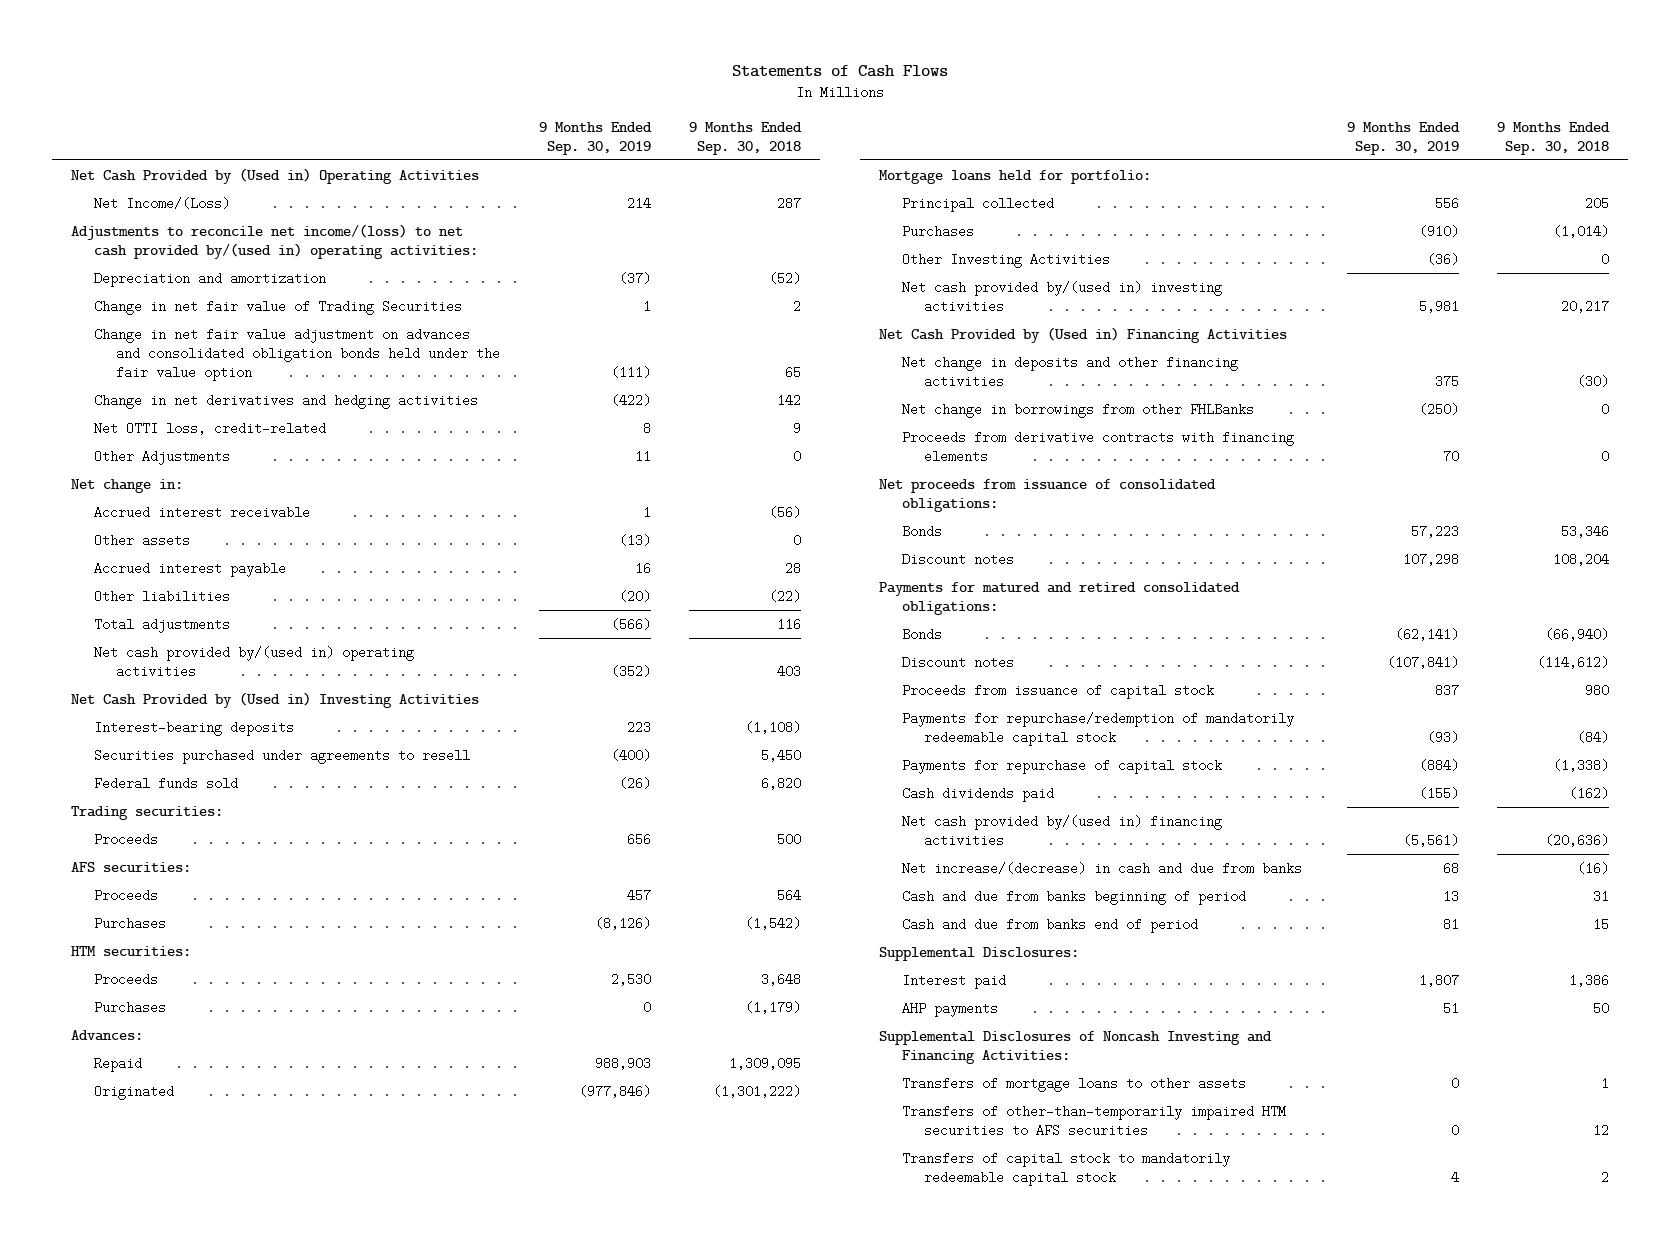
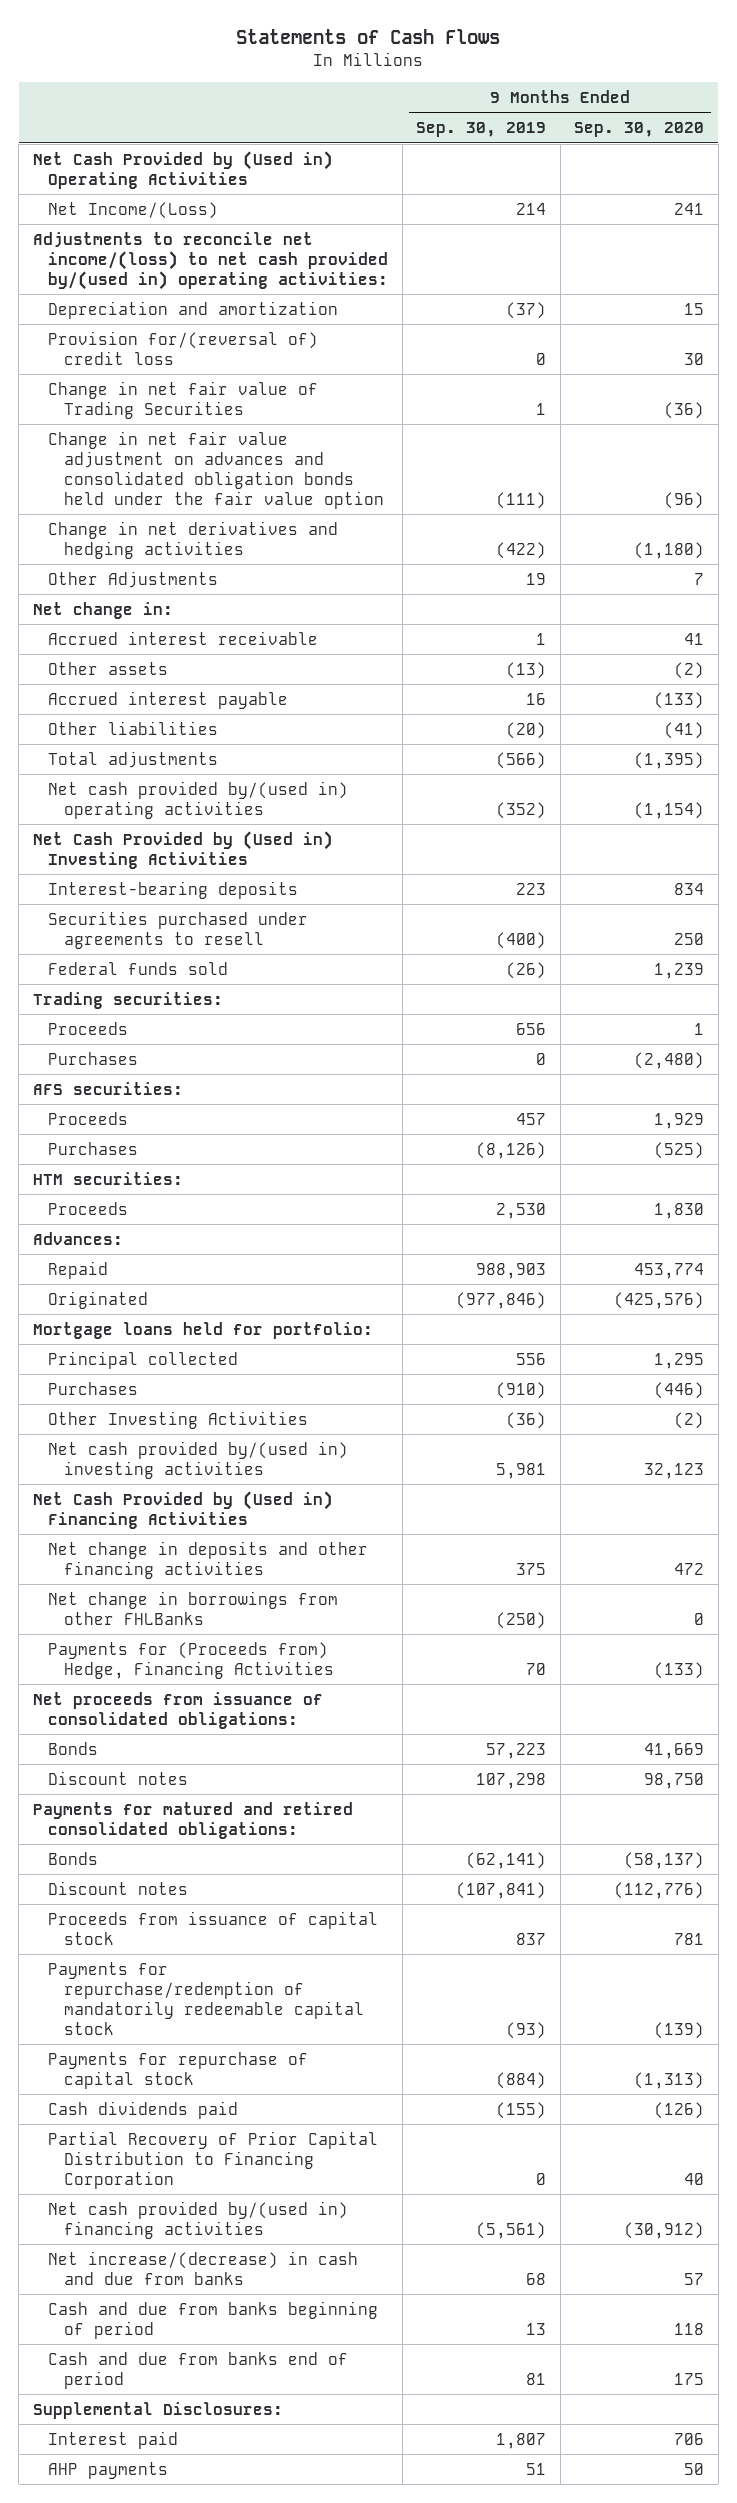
[689,121,803,155] 9 Months Ended Sep. 30, 2018 -> none
none -> [574,122,705,138] Sep. 30, 2020
none -> [48,330,319,365] Provision for/(reversal of) credit loss
[93,421,326,435] Net OTTI loss, credit-related -> none
[634,449,651,463] 11 -> [526,572,547,585] 19
[93,1000,166,1014] Purchases -> [48,1051,139,1065] Purchases
[901,430,1294,463] Proceeds from derivative contracts with financing elements -> none
none -> [48,1641,334,1679] Payments for (Proceeds from) Hedge, Financing Activities
none -> [48,2130,379,2189] Partial Recovery of Prior Capital Distribution to Financing Corporation
[879,1030,1273,1064] Supplemental Disclosures of Noncash Investing and Financing Activities: -> none
[901,1076,1246,1092] Transfers of mortgage loans to other assets -> none
[901,1104,1286,1137] Transfers of other-than-temporarily impaired HTM securities to AFS securities -> none
[901,1151,1230,1186] Transfers of capital stock to mandatorily redeemable capital stock -> none

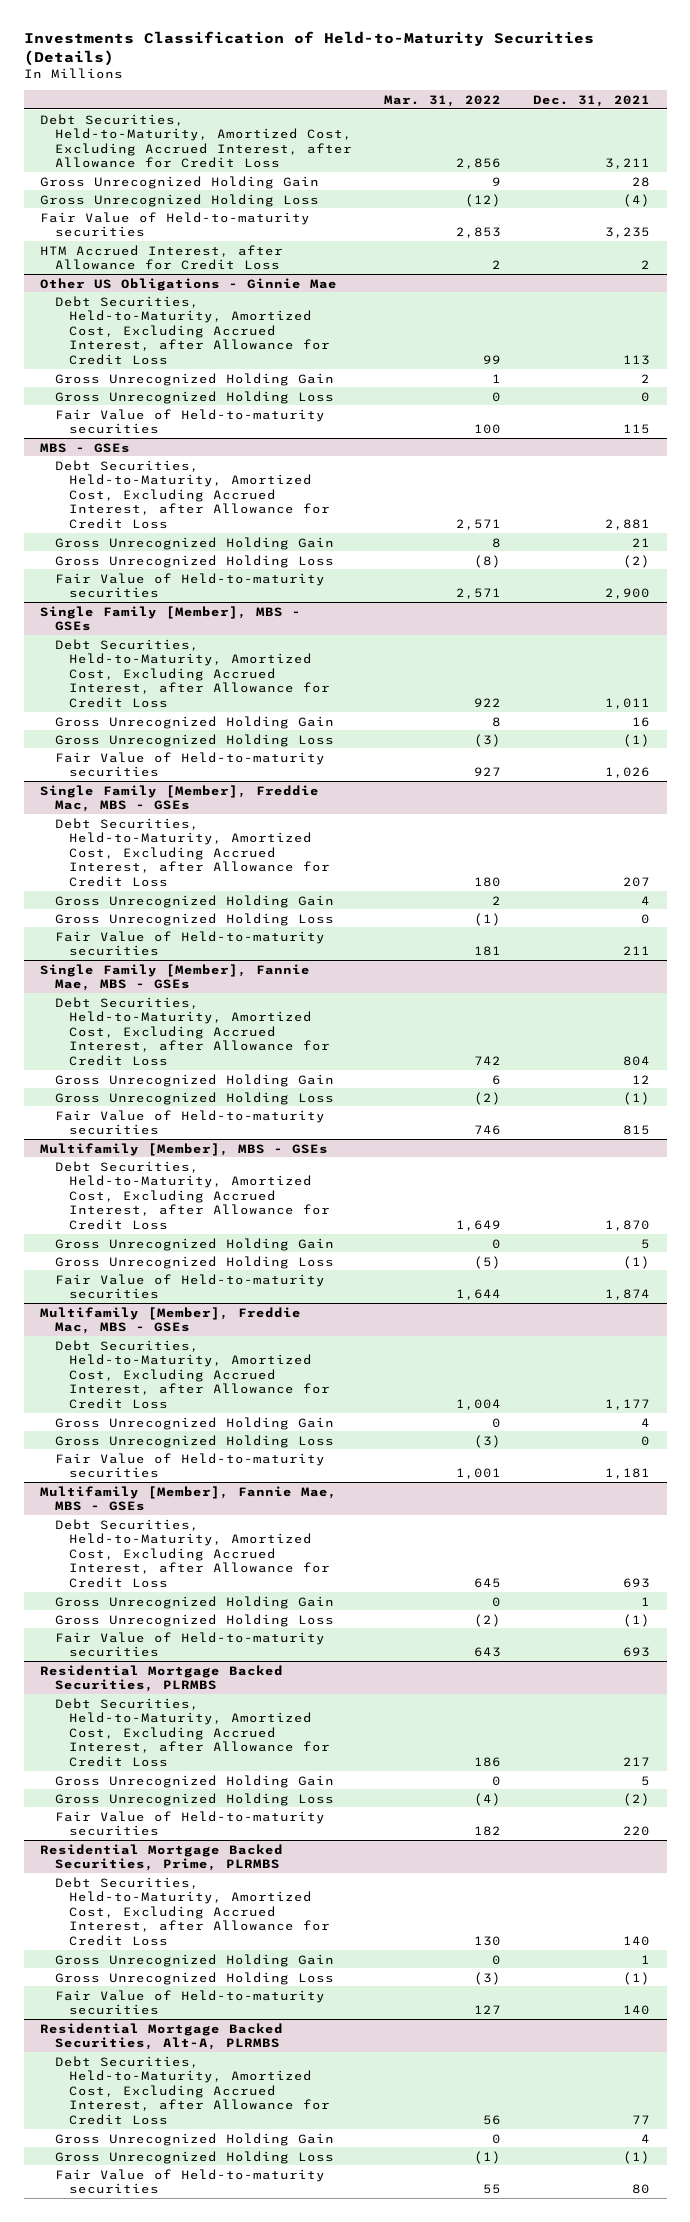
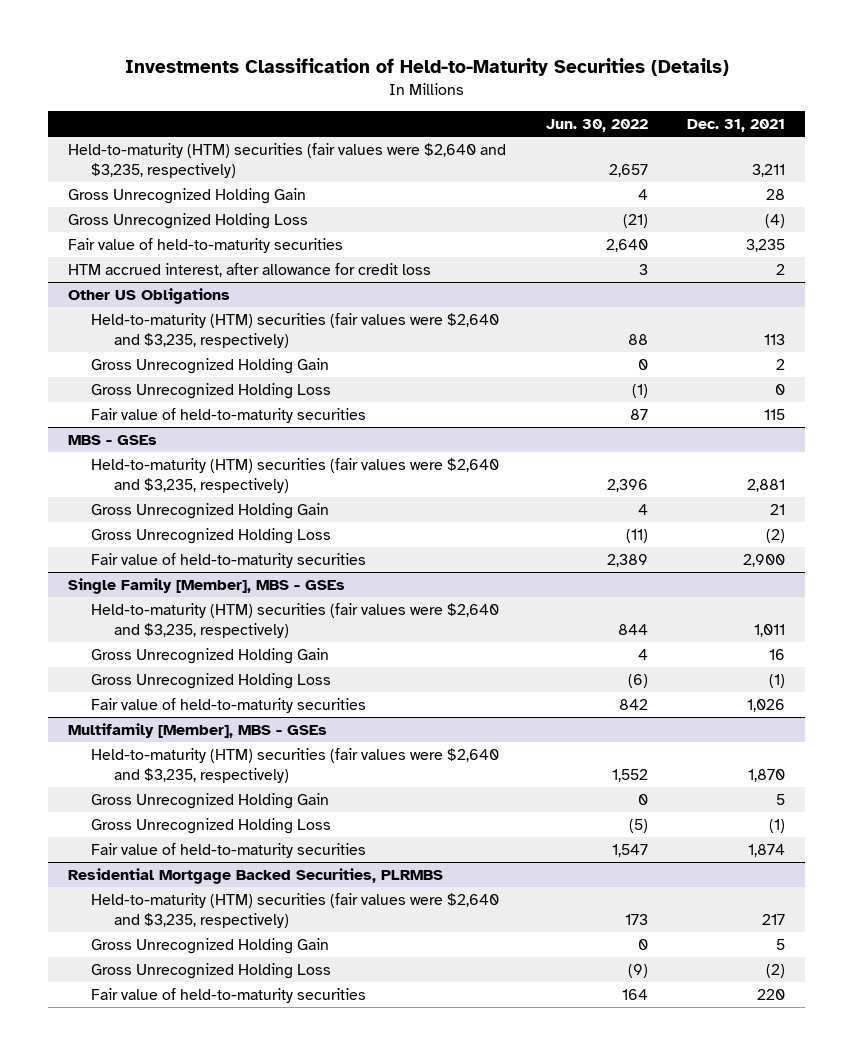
[384,94,502,107] Mar. 31, 2022 -> none
none -> [545,119,648,133] Jun. 30, 2022
[39,113,352,169] Debt Securities, Held-to-Maturity, Amortized Cost, Excluding Accrued Interest, after Allowance for Credit Loss -> [68,142,507,178] Held-to-maturity (HTM) securities (fair values were $2,640 and $3,235, respectively)
[39,211,310,238] Fair Value of Held-to-maturity securities -> [68,237,344,253] Fair value of held-to-maturity securities
[39,244,283,271] HTM Accrued Interest, after Allowance for Credit Loss -> [68,262,432,277] HTM accrued interest, after allowance for credit loss
[39,277,337,291] Other US Obligations - Ginnie Mae -> [68,287,231,304] Other US Obligations
[54,295,331,366] Debt Securities, Held-to-Maturity, Amortized Cost, Excluding Accrued Interest, after Allowance for Credit Loss -> [90,312,499,348] Held-to-maturity (HTM) securities (fair values were $2,640 and $3,235, respectively)
[54,408,325,435] Fair Value of Held-to-maturity securities -> [90,407,366,423] Fair value of held-to-maturity securities
[54,459,331,530] Debt Securities, Held-to-Maturity, Amortized Cost, Excluding Accrued Interest, after Allowance for Credit Loss -> [90,457,499,493] Held-to-maturity (HTM) securities (fair values were $2,640 and $3,235, respectively)
[54,572,325,599] Fair Value of Held-to-maturity securities -> [90,552,366,568] Fair value of held-to-maturity securities
[54,638,331,709] Debt Securities, Held-to-Maturity, Amortized Cost, Excluding Accrued Interest, after Allowance for Credit Loss -> [90,602,499,638] Held-to-maturity (HTM) securities (fair values were $2,640 and $3,235, respectively)
[39,784,319,813] Single Family [Member], Freddie Mac, MBS - GSEs -> none
[54,817,331,888] Debt Securities, Held-to-Maturity, Amortized Cost, Excluding Accrued Interest, after Allowance for Credit Loss -> none
[54,894,334,908] Gross Unrecognized Holding Gain -> none
[54,912,334,926] Gross Unrecognized Holding Loss -> none
[54,930,325,957] Fair Value of Held-to-maturity securities -> none
[39,963,310,992] Single Family [Member], Fannie Mae, MBS - GSEs -> none
[54,996,331,1067] Debt Securities, Held-to-Maturity, Amortized Cost, Excluding Accrued Interest, after Allowance for Credit Loss -> none
[54,1073,334,1087] Gross Unrecognized Holding Gain -> none
[54,1091,334,1105] Gross Unrecognized Holding Loss -> none
[54,1109,325,1136] Fair Value of Held-to-maturity securities -> none
[54,751,325,778] Fair Value of Held-to-maturity securities -> [90,697,366,713] Fair value of held-to-maturity securities
[54,1160,331,1231] Debt Securities, Held-to-Maturity, Amortized Cost, Excluding Accrued Interest, after Allowance for Credit Loss -> [90,747,499,783] Held-to-maturity (HTM) securities (fair values were $2,640 and $3,235, respectively)
[39,1306,301,1335] Multifamily [Member], Freddie Mac, MBS - GSEs -> none
[54,1339,331,1410] Debt Securities, Held-to-Maturity, Amortized Cost, Excluding Accrued Interest, after Allowance for Credit Loss -> none
[54,1416,334,1430] Gross Unrecognized Holding Gain -> none
[54,1434,334,1448] Gross Unrecognized Holding Loss -> none
[54,1452,325,1479] Fair Value of Held-to-maturity securities -> none
[39,1485,337,1512] Multifamily [Member], Fannie Mae, MBS - GSEs -> none
[54,1518,331,1589] Debt Securities, Held-to-Maturity, Amortized Cost, Excluding Accrued Interest, after Allowance for Credit Loss -> none
[54,1595,334,1609] Gross Unrecognized Holding Gain -> none
[54,1613,334,1627] Gross Unrecognized Holding Loss -> none
[54,1631,325,1658] Fair Value of Held-to-maturity securities -> none
[54,1273,325,1300] Fair Value of Held-to-maturity securities -> [90,842,366,858] Fair value of held-to-maturity securities
[54,1697,331,1768] Debt Securities, Held-to-Maturity, Amortized Cost, Excluding Accrued Interest, after Allowance for Credit Loss -> [90,892,499,928] Held-to-maturity (HTM) securities (fair values were $2,640 and $3,235, respectively)
[39,1843,283,1872] Residential Mortgage Backed Securities, Prime, PLRMBS -> none
[54,1876,331,1947] Debt Securities, Held-to-Maturity, Amortized Cost, Excluding Accrued Interest, after Allowance for Credit Loss -> none
[54,1953,334,1967] Gross Unrecognized Holding Gain -> none
[54,1971,334,1985] Gross Unrecognized Holding Loss -> none
[54,1989,325,2016] Fair Value of Held-to-maturity securities -> none
[39,2022,283,2051] Residential Mortgage Backed Securities, Alt-A, PLRMBS -> none
[54,2055,331,2126] Debt Securities, Held-to-Maturity, Amortized Cost, Excluding Accrued Interest, after Allowance for Credit Loss -> none
[54,2132,334,2146] Gross Unrecognized Holding Gain -> none
[54,2150,334,2164] Gross Unrecognized Holding Loss -> none
[54,2168,325,2195] Fair Value of Held-to-maturity securities -> none
[54,1810,325,1837] Fair Value of Held-to-maturity securities -> [90,987,366,1003] Fair value of held-to-maturity securities

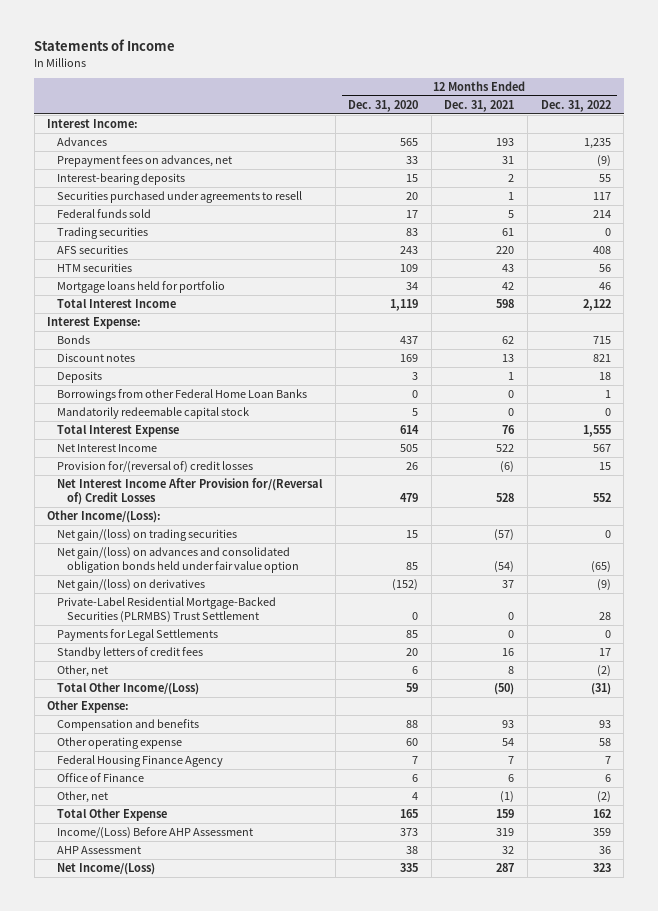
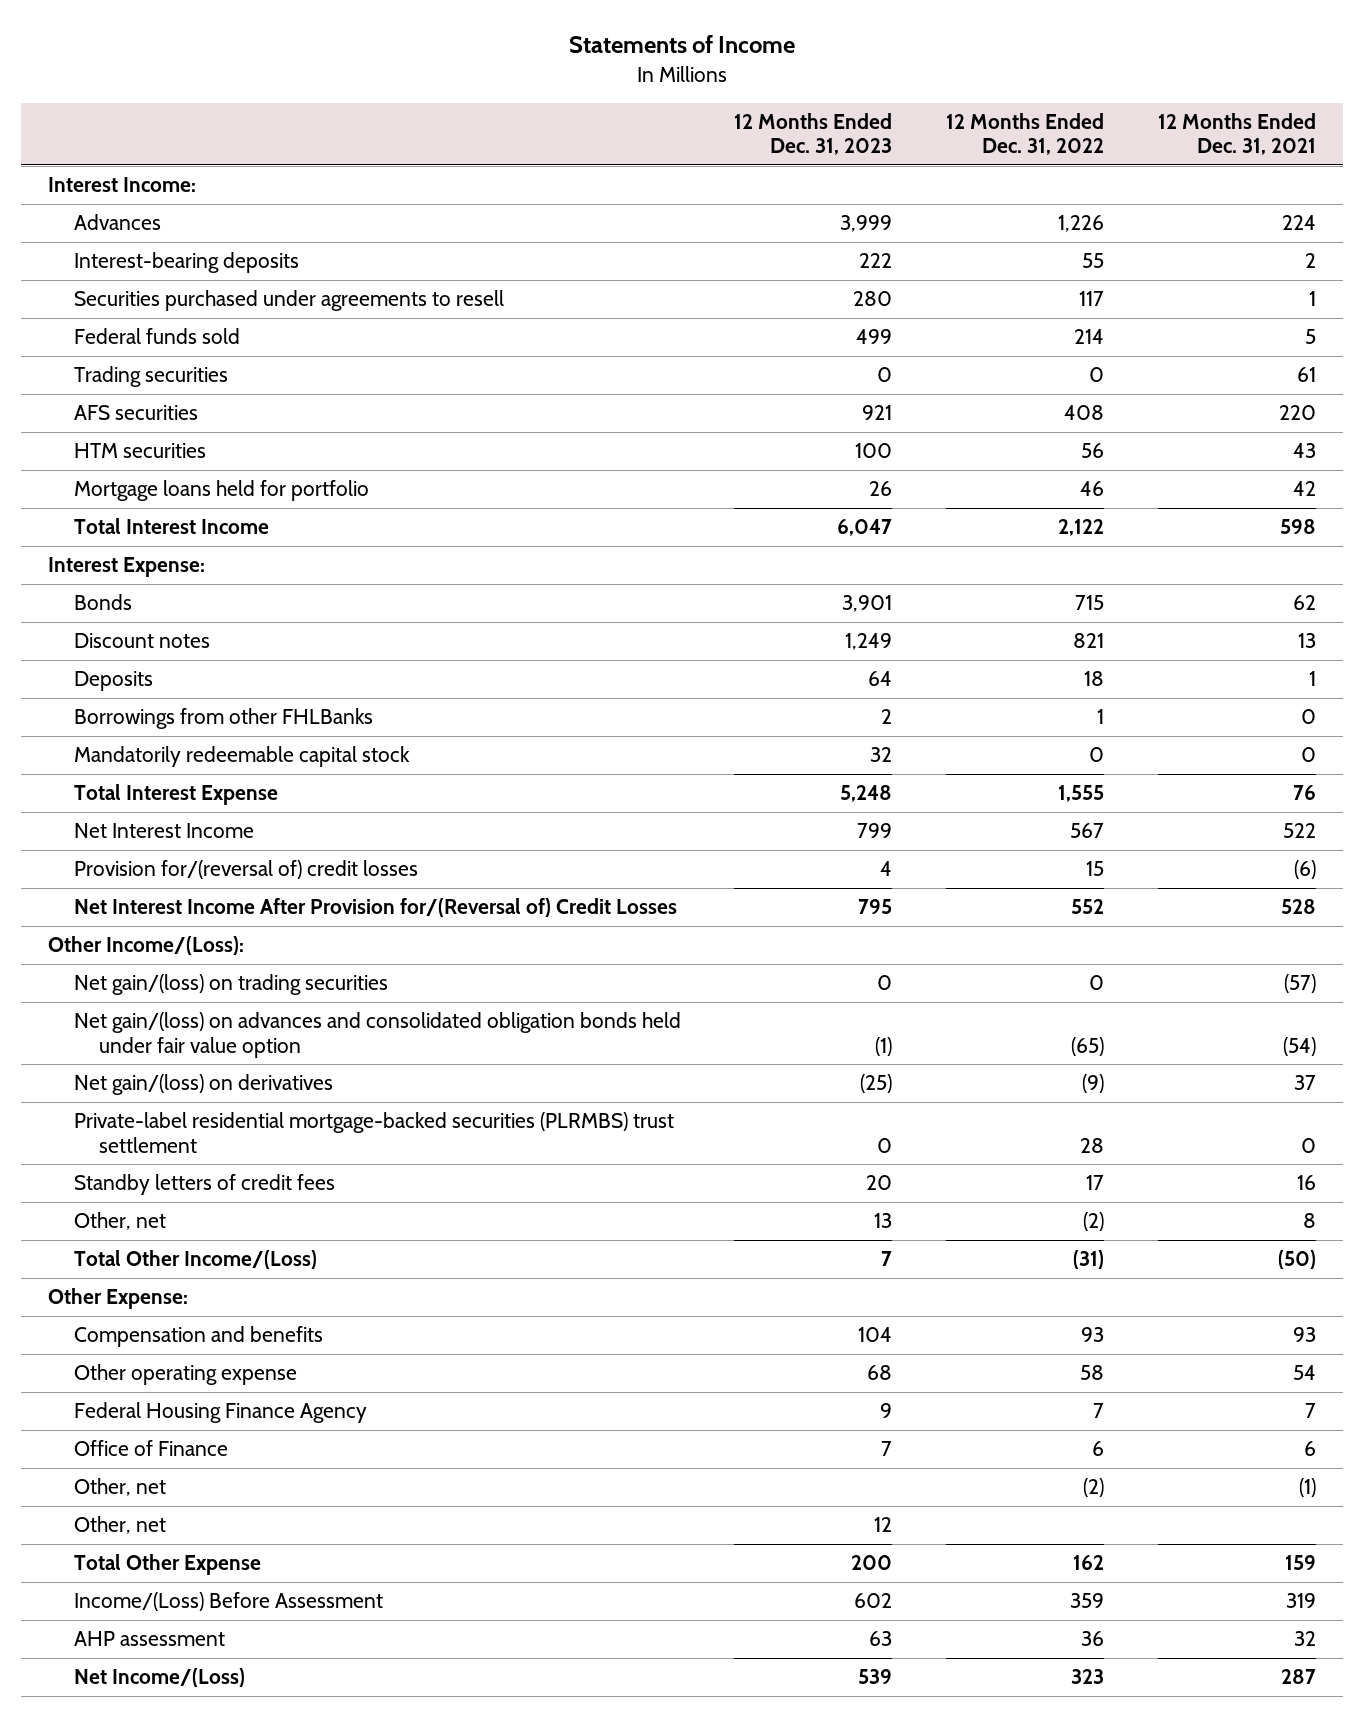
[348,99,419,112] Dec. 31, 2020 -> none
none -> [734,112,893,156] 12 Months Ended Dec. 31, 2023
[57,155,233,168] Prepayment fees on advances, net -> none
[496,138,515,147] 193 -> [1281,215,1316,231] 224
[583,138,611,150] 1,235 -> [1058,215,1105,233] 1,226
[57,389,308,402] Borrowings from other Federal Home Loan Banks -> [73,708,373,730] Borrowings from other FHLBanks
[57,629,219,642] Payments for Legal Settlements -> none
[57,597,277,623] Private-Label Residential Mortgage-Backed Securities (PLRMBS) Trust Settlement -> [73,1112,674,1153] Private-label residential mortgage-backed securities (PLRMBS) trust settlement
none -> [73,1516,166,1535] Other, net
[57,827,254,840] Income/(Loss) Before AHP Assessment -> [73,1592,383,1612] Income/(Loss) Before Assessment
[57,846,142,855] AHP Assessment -> [73,1631,225,1647] AHP assessment

